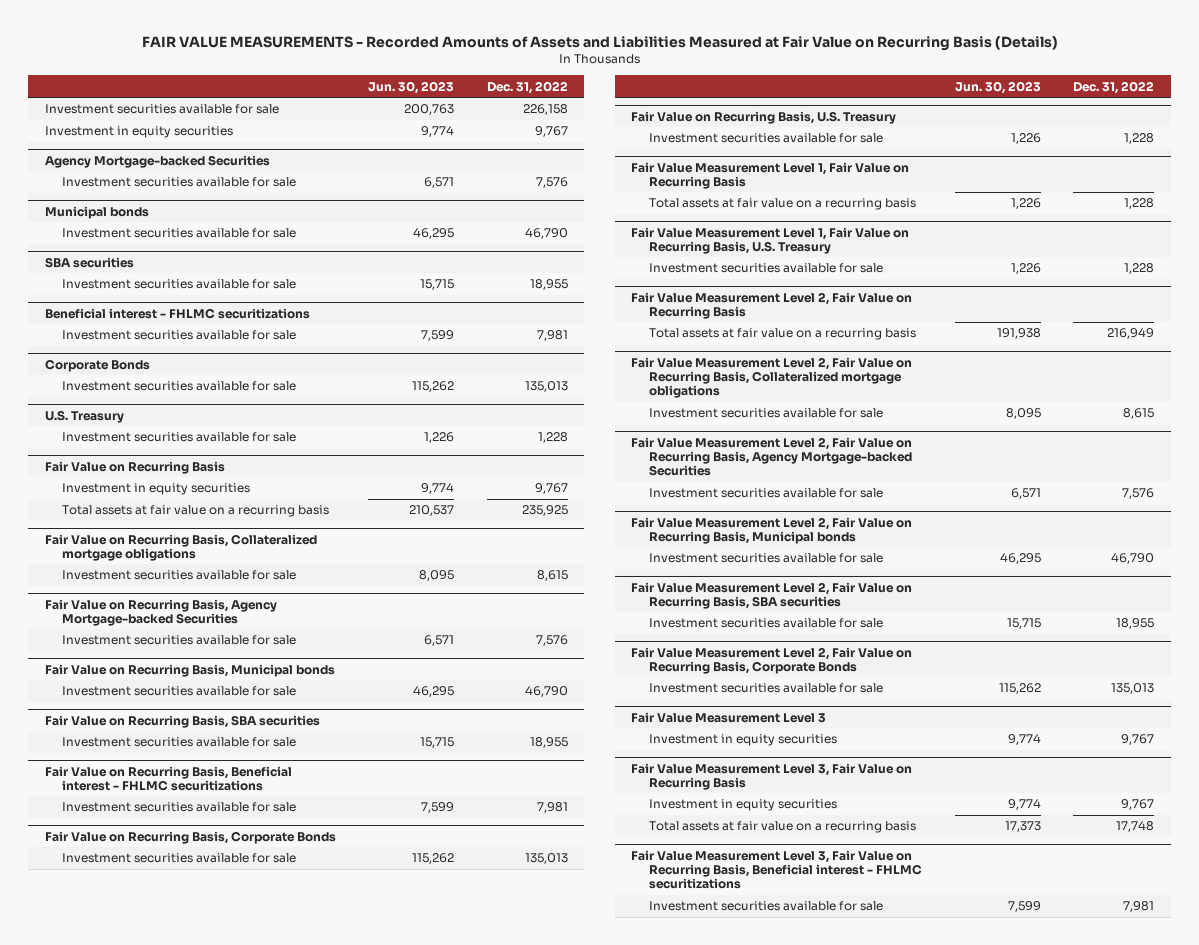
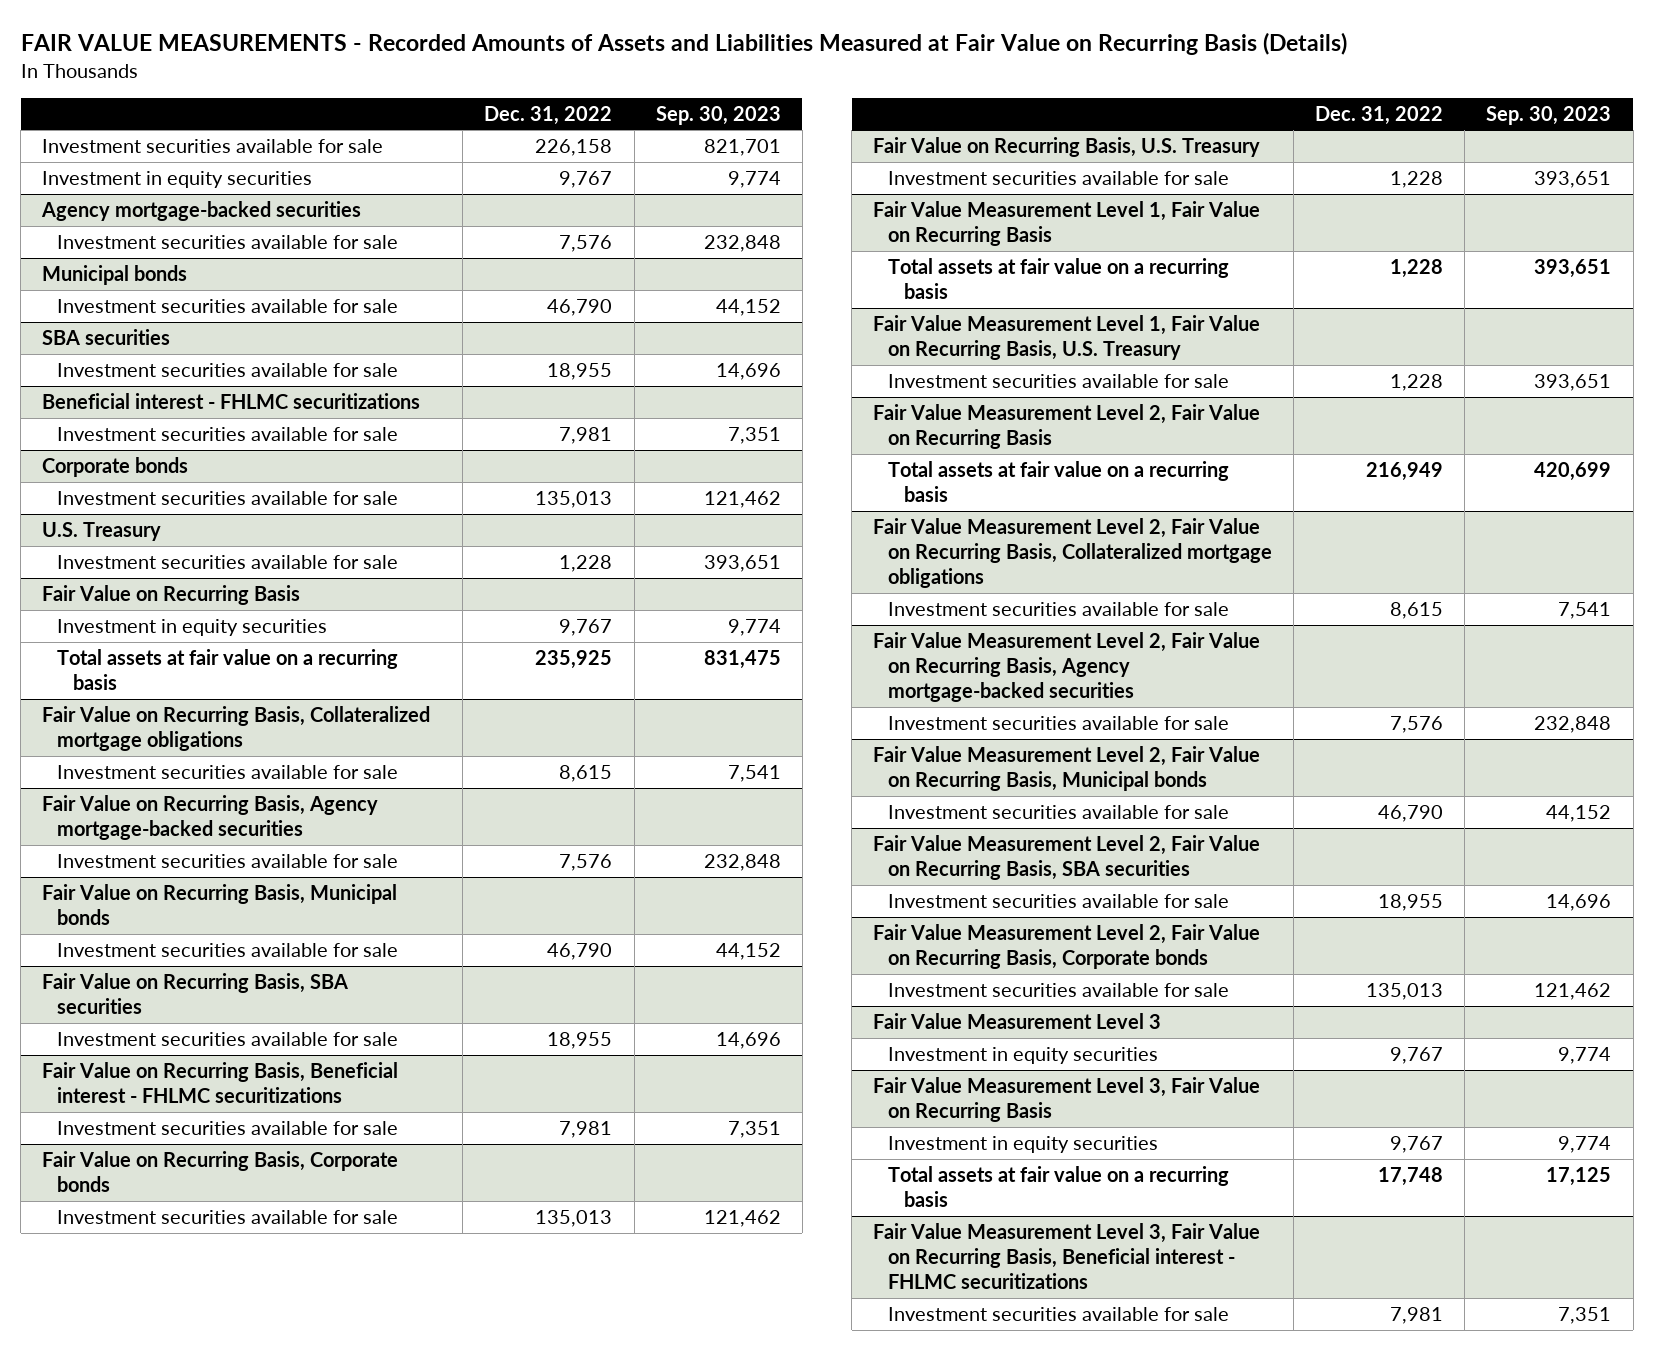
[368,80,455,94] Jun. 30, 2023 -> none
none -> [655,105,781,125] Sep. 30, 2023
[44,154,270,168] Agency Mortgage-backed Securities -> [41,200,362,221] Agency mortgage-backed securities
[44,358,150,372] Corporate Bonds -> [42,456,189,477] Corporate bonds
[44,598,277,626] Fair Value on Recurring Basis, Agency Mortgage-backed Securities -> [42,794,379,841] Fair Value on Recurring Basis, Agency mortgage-backed securities
[44,830,336,844] Fair Value on Recurring Basis, Corporate Bonds -> [42,1150,399,1193] Fair Value on Recurring Basis, Corporate bonds
[630,436,912,477] Fair Value Measurement Level 2, Fair Value on Recurring Basis, Agency Mortgage-backed Securities -> [873,631,1261,703] Fair Value Measurement Level 2, Fair Value on Recurring Basis, Agency mortgage-backed securities
[630,646,912,674] Fair Value Measurement Level 2, Fair Value on Recurring Basis, Corporate Bonds -> [873,923,1261,970] Fair Value Measurement Level 2, Fair Value on Recurring Basis, Corporate bonds

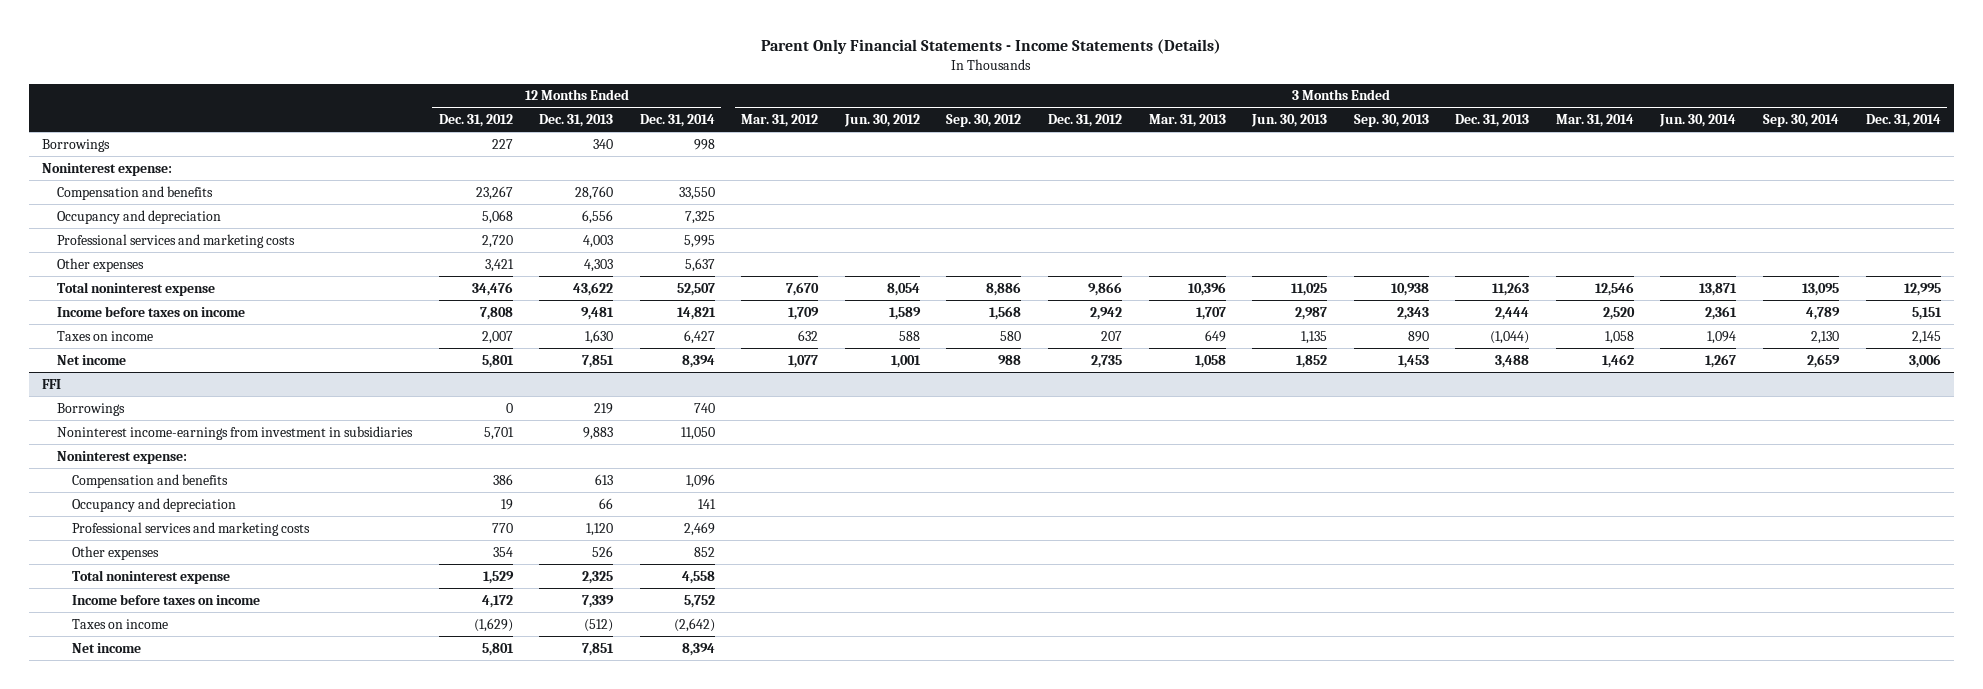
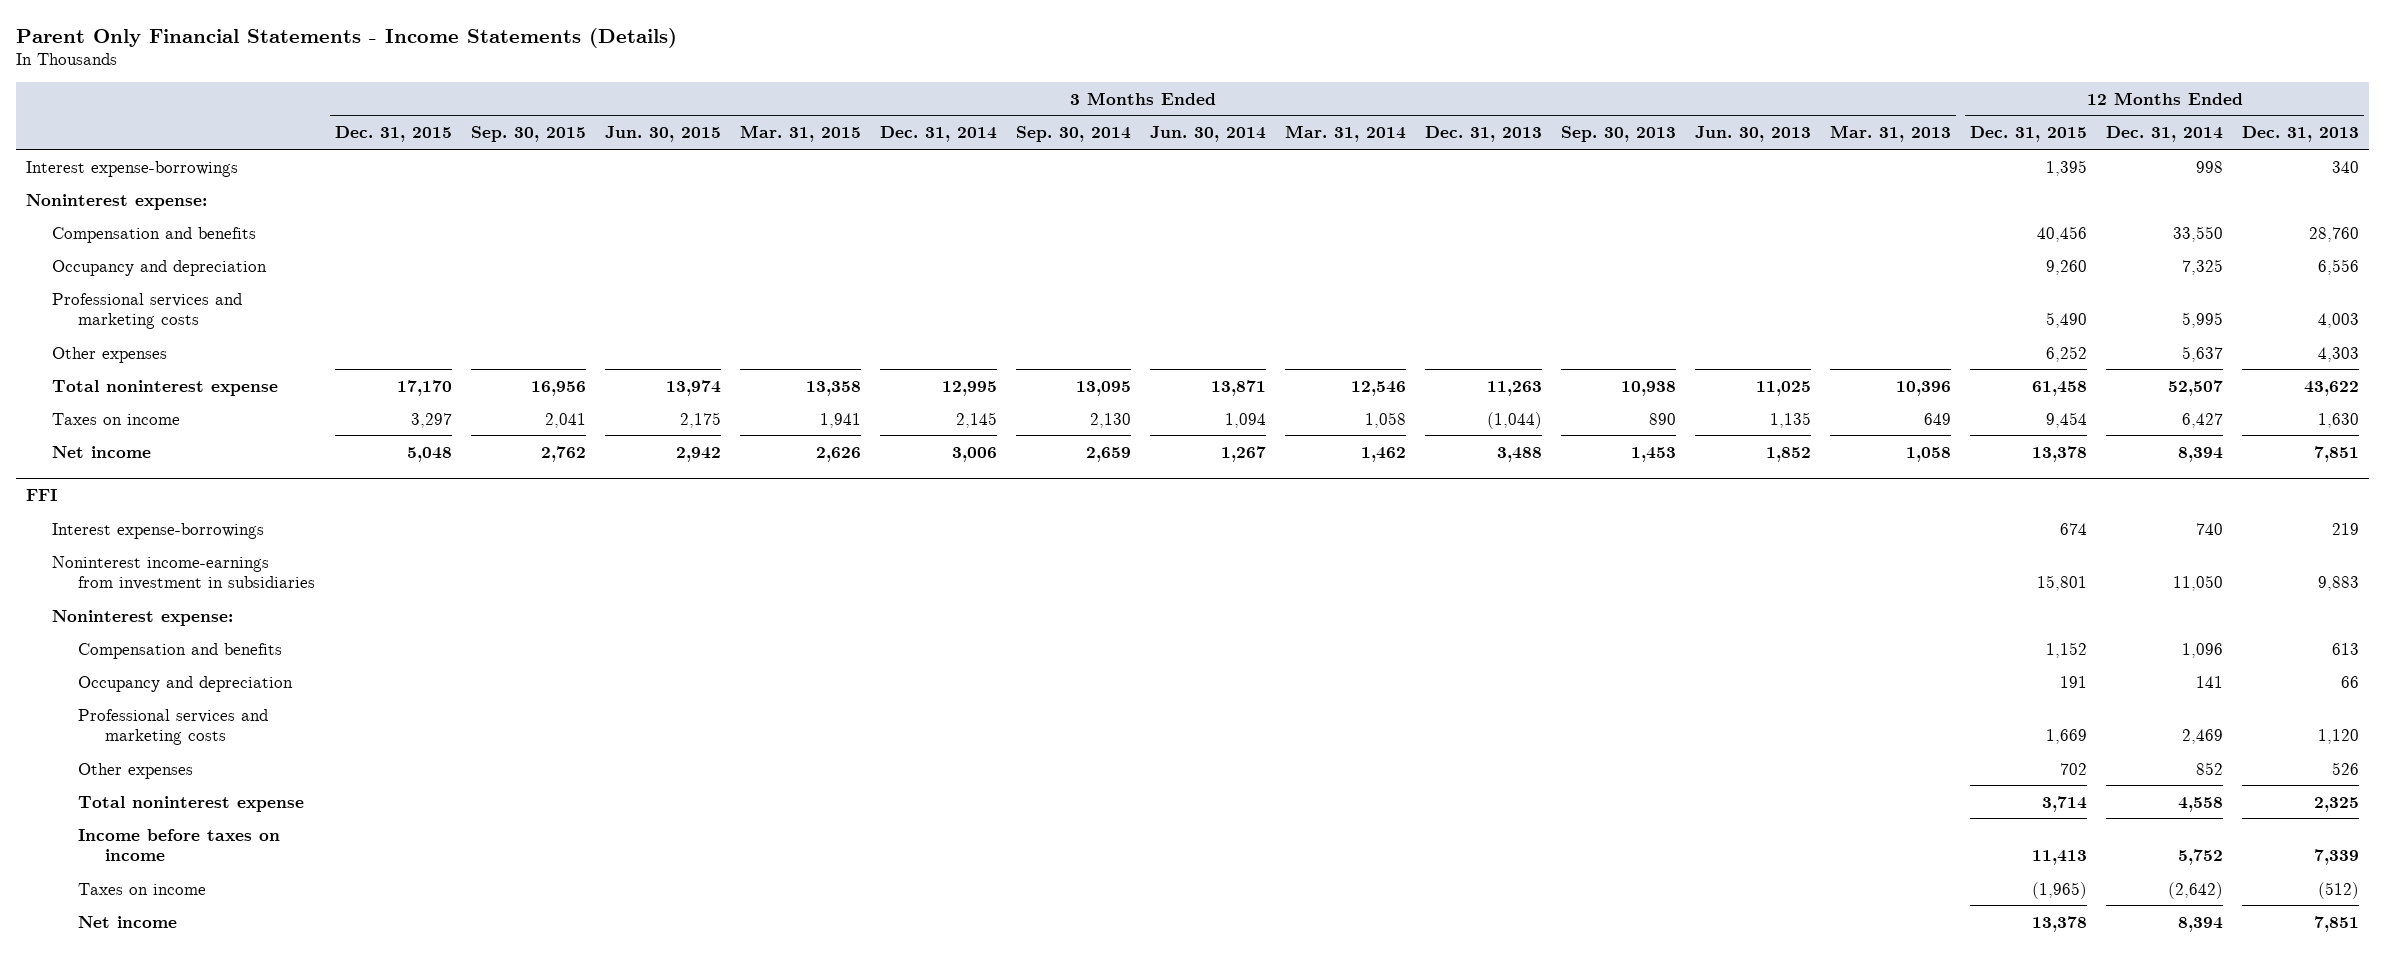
[438,114,513,128] Dec. 31, 2012 -> none
[741,114,819,128] Mar. 31, 2012 -> none
[843,114,920,128] Jun. 30, 2012 -> none
[946,114,1022,128] Sep. 30, 2012 -> none
[1048,114,1123,128] Dec. 31, 2012 -> none
none -> [334,126,452,143] Dec. 31, 2015
none -> [470,126,586,143] Sep. 30, 2015
none -> [604,126,721,143] Jun. 30, 2015
none -> [739,125,861,143] Mar. 31, 2015
none -> [1970,126,2088,143] Dec. 31, 2015
[42,138,111,152] Borrowings -> [25,160,238,177] Interest expense-borrowings
[57,305,246,317] Income before taxes on income -> none
[57,402,126,416] Borrowings -> [52,522,265,539] Interest expense-borrowings

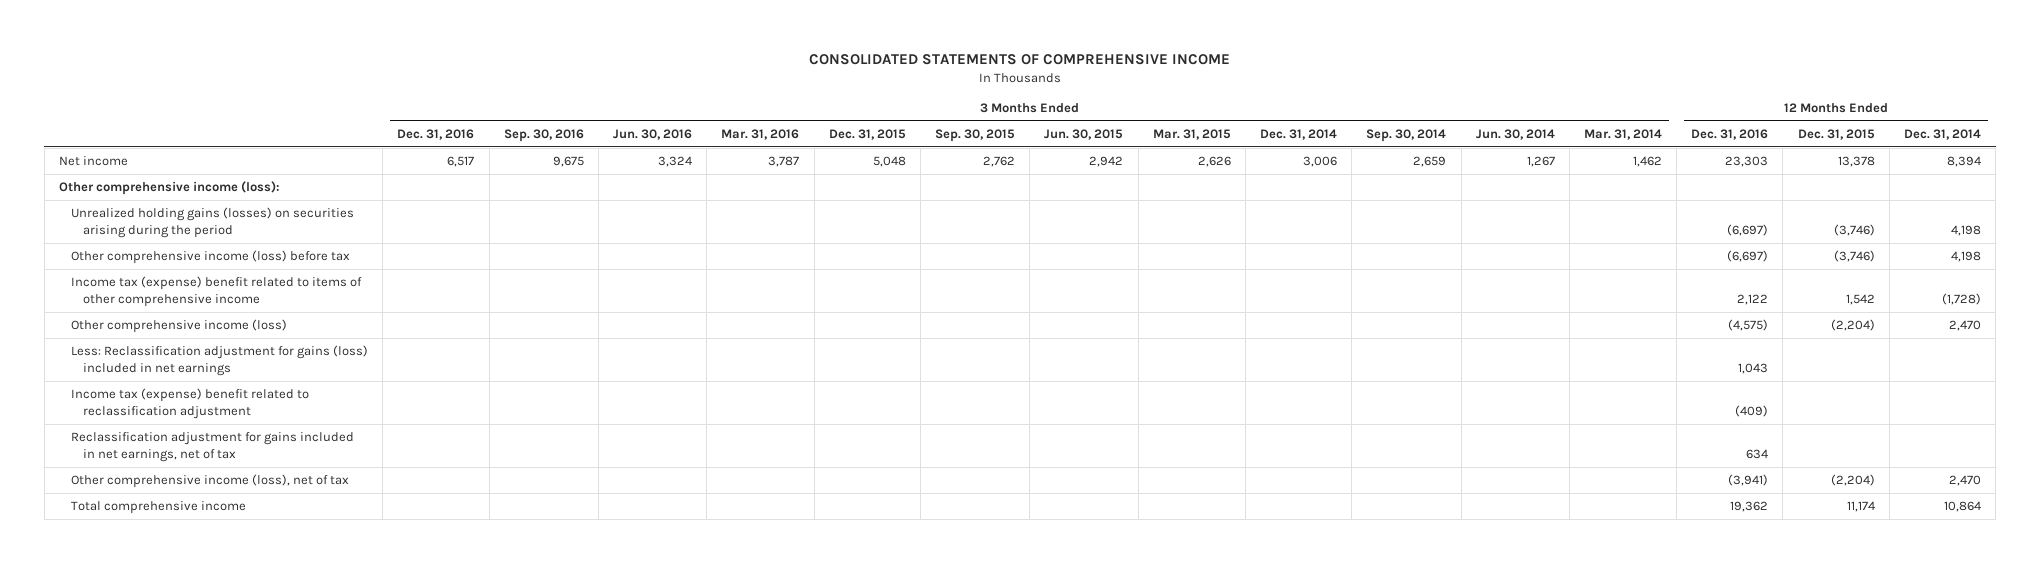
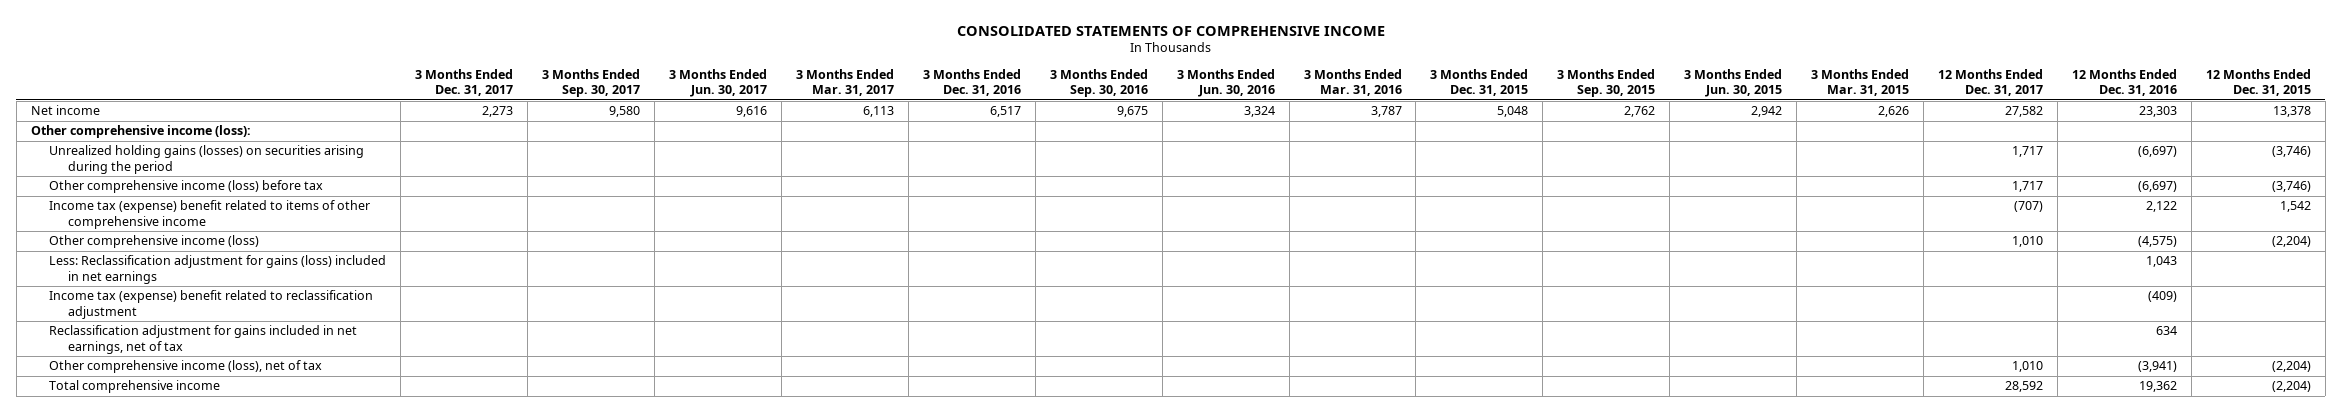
[1260,128,1338,140] Dec. 31, 2014 -> none
[1366,128,1447,142] Sep. 30, 2014 -> none
[1475,128,1555,140] Jun. 30, 2014 -> none
[1584,128,1663,140] Mar. 31, 2014 -> none
[1903,128,1981,140] Dec. 31, 2014 -> none
none -> [415,69,514,97] 3 Months Ended Dec. 31, 2017
none -> [542,69,641,98] 3 Months Ended Sep. 30, 2017
none -> [669,69,768,98] 3 Months Ended Jun. 30, 2017
none -> [795,69,894,97] 3 Months Ended Mar. 31, 2017
none -> [1938,69,2044,97] 12 Months Ended Dec. 31, 2017
[1846,501,1875,513] 11,174 -> [2271,381,2311,393] (2,204)

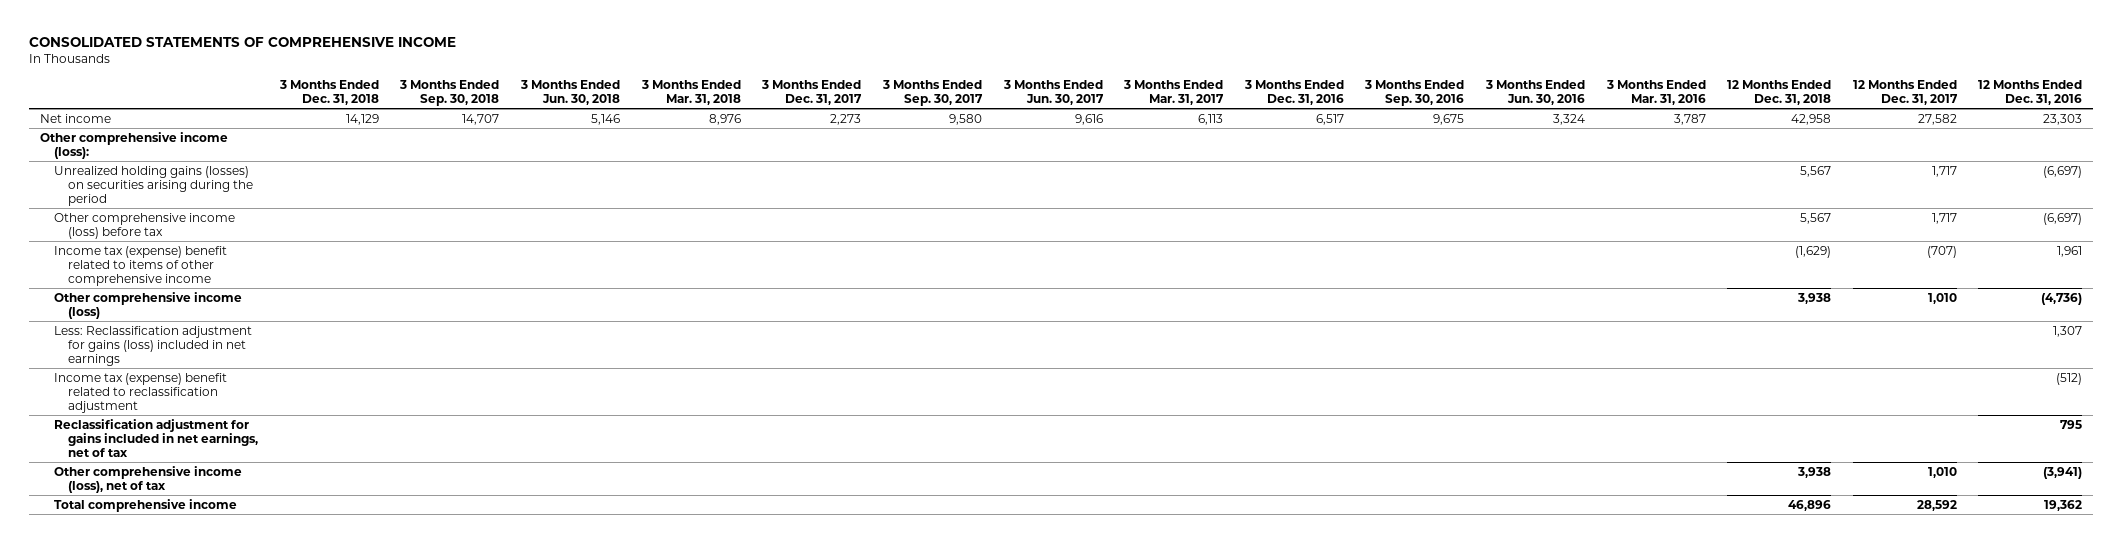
[1430,69,1529,97] 3 Months Ended Dec. 31, 2015 -> none
[1557,69,1656,98] 3 Months Ended Sep. 30, 2015 -> none
[1684,69,1783,98] 3 Months Ended Jun. 30, 2015 -> none
[1811,69,1910,97] 3 Months Ended Mar. 31, 2015 -> none
[2205,69,2311,97] 12 Months Ended Dec. 31, 2015 -> none
none -> [278,79,379,105] 3 Months Ended Dec. 31, 2018
none -> [399,79,500,106] 3 Months Ended Sep. 30, 2018
none -> [520,79,621,105] 3 Months Ended Jun. 30, 2018
none -> [640,79,741,105] 3 Months Ended Mar. 31, 2018
none -> [1727,79,1832,105] 12 Months Ended Dec. 31, 2018
[2145,201,2177,213] 2,122 -> [2057,245,2083,257] 1,961
[2137,236,2177,248] (4,575) -> [2041,292,2083,305] (4,736)
[2145,256,2177,268] 1,043 -> [2053,325,2083,337] 1,307
[2147,291,2177,303] (409) -> [2056,372,2083,385] (512)
[2155,326,2177,336] 634 -> [2060,419,2083,429] 795

